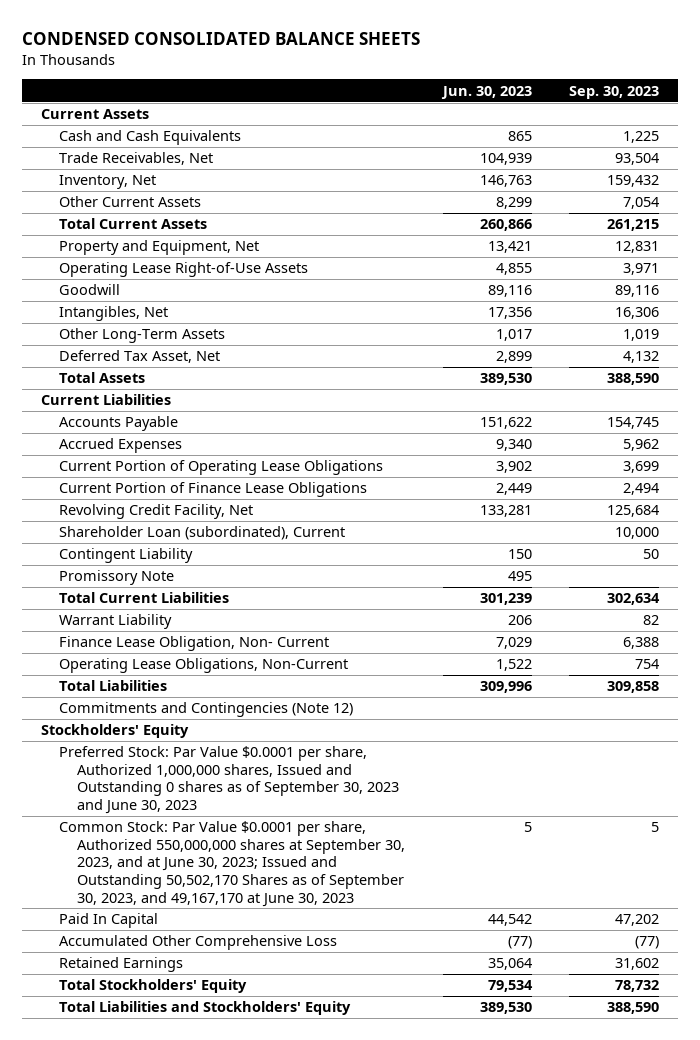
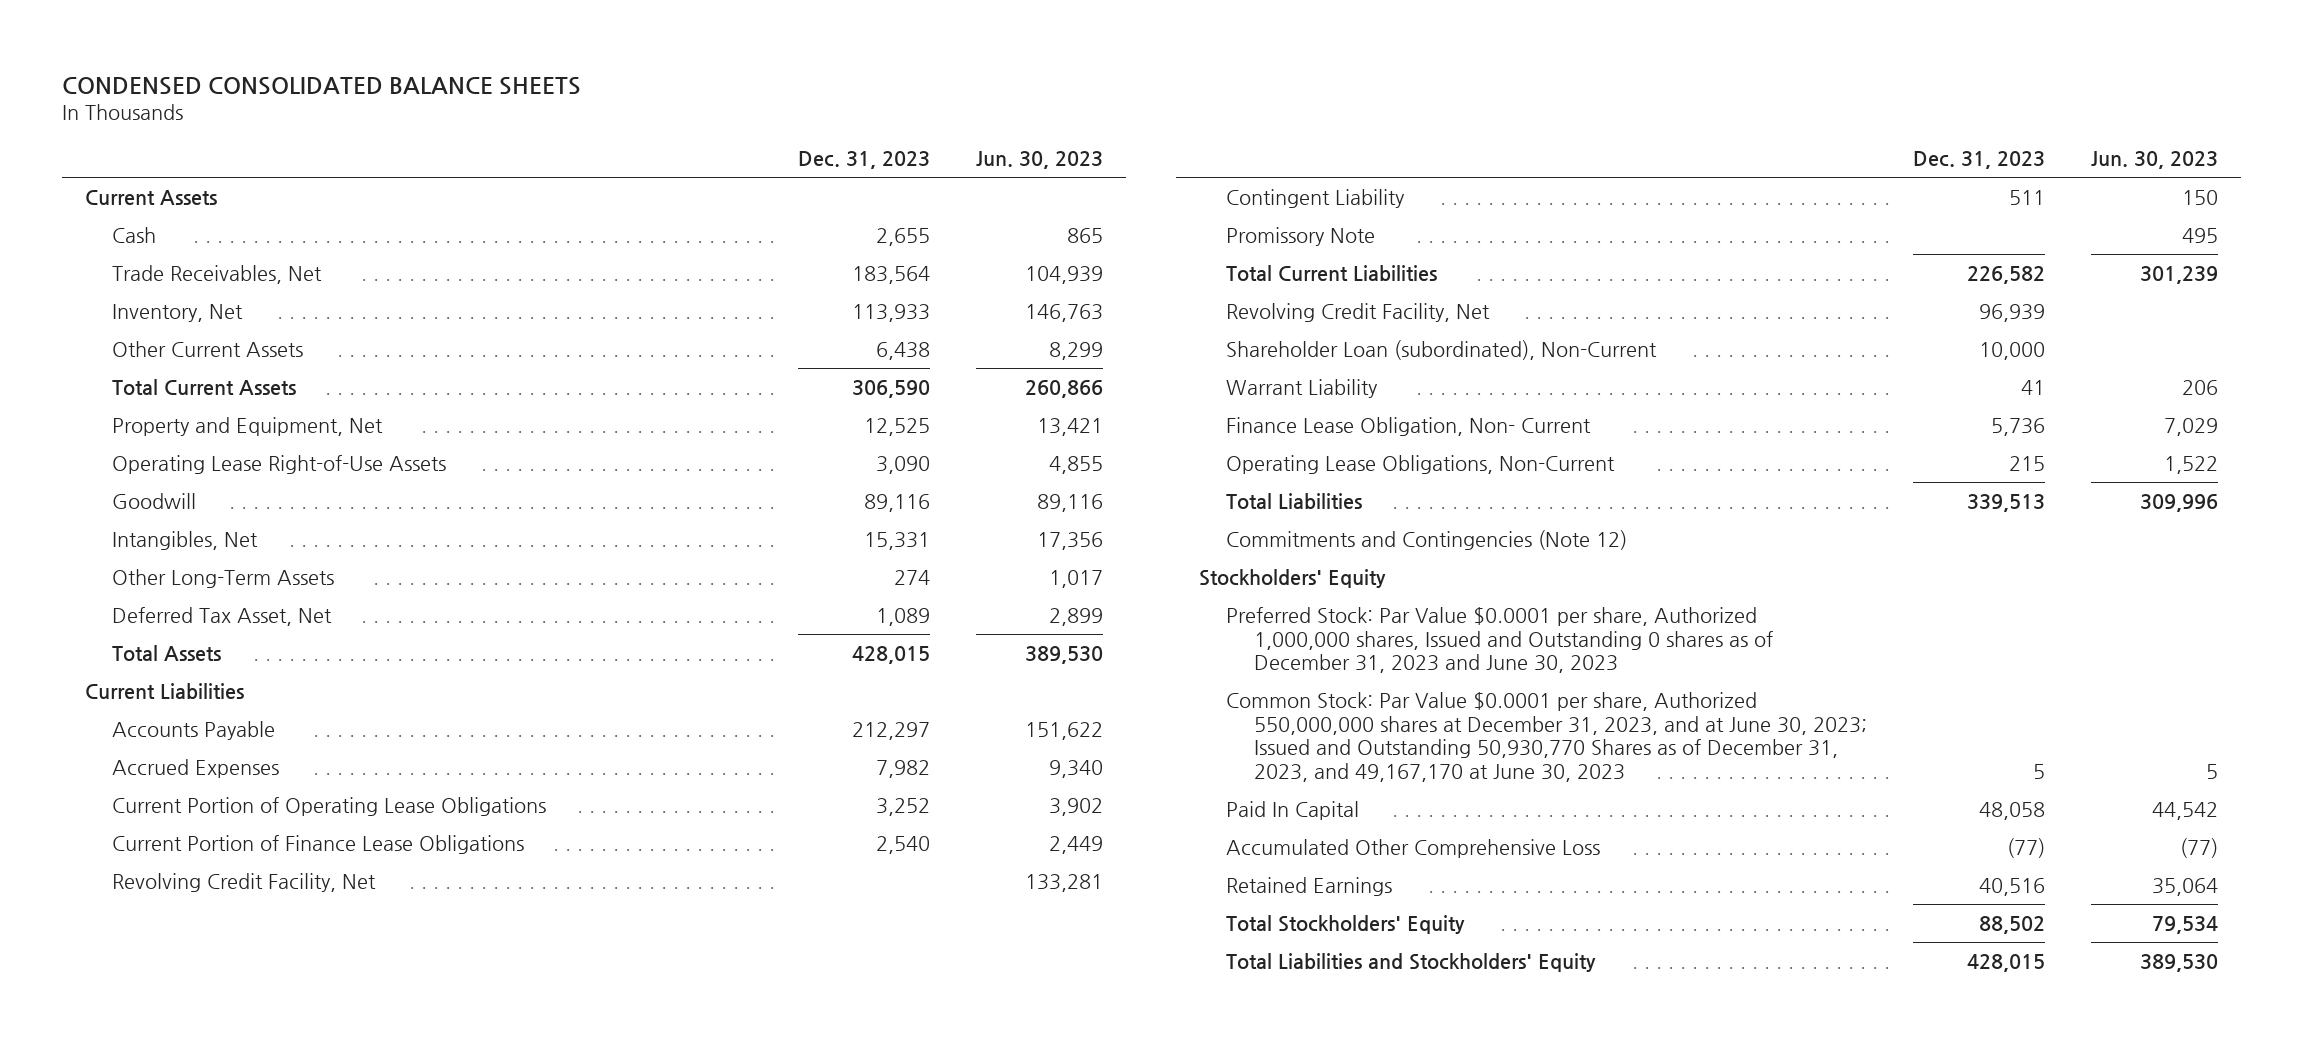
[569,85,660,99] Sep. 30, 2023 -> none
none -> [798,151,931,170] Dec. 31, 2023
[59,130,242,146] Cash and Cash Equivalents -> [111,226,156,243] Cash
[59,526,346,541] Shareholder Loan (subordinated), Current -> none
none -> [1226,302,1491,322] Revolving Credit Facility, Net
none -> [1226,339,1658,360] Shareholder Loan (subordinated), Non-Current
[59,746,400,815] Preferred Stock: Par Value $0.0001 per share, Authorized 1,000,000 shares, Issued and Outstanding 0 shares as of September 30, 2023 and June 30, 2023 -> [1226,606,1773,674] Preferred Stock: Par Value $0.0001 per share, Authorized 1,000,000 shares, Issued and Outstanding 0 shares as of December 31, 2023 and June 30, 2023
[59,821,406,907] Common Stock: Par Value $0.0001 per share, Authorized 550,000,000 shares at September 30, 2023, and at June 30, 2023; Issued and Outstanding 50,502,170 Shares as of September 30, 2023, and 49,167,170 at June 30, 2023 -> [1226,691,1867,783] Common Stock: Par Value $0.0001 per share, Authorized 550,000,000 shares at December 31, 2023, and at June 30, 2023; Issued and Outstanding 50,930,770 Shares as of December 31, 2023, and 49,167,170 at June 30, 2023

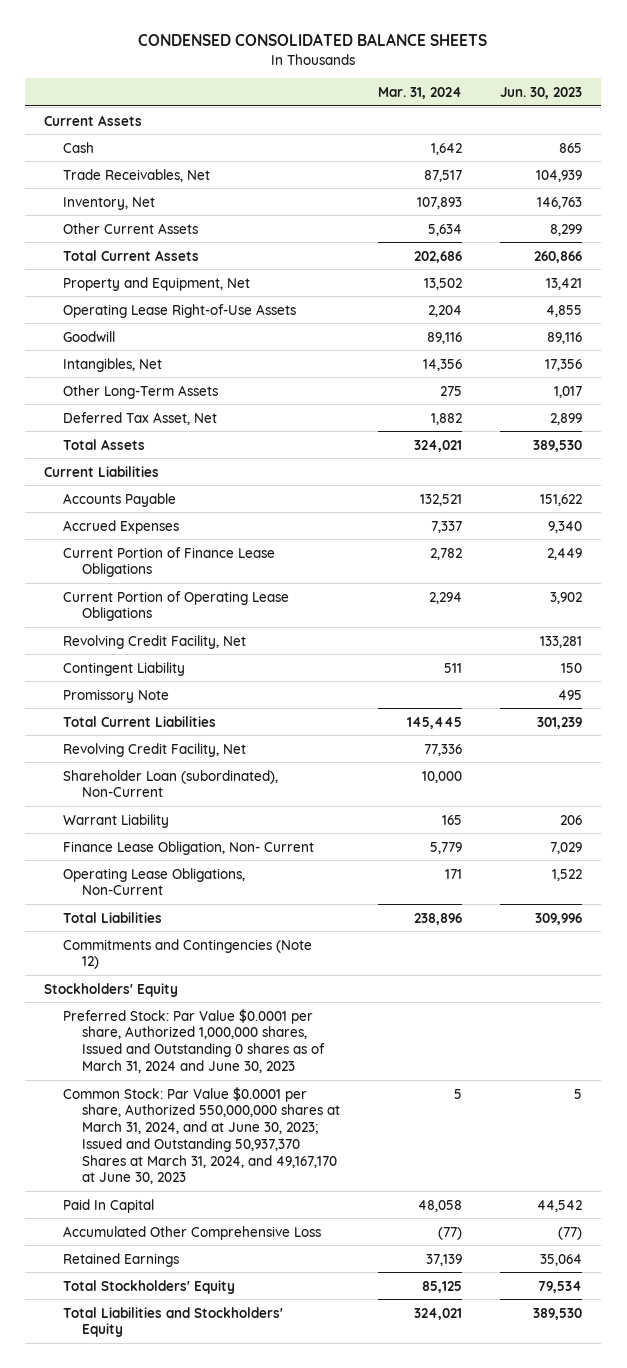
[798,151,931,170] Dec. 31, 2023 -> none
none -> [377,86,462,99] Mar. 31, 2024
[111,796,546,816] Current Portion of Operating Lease Obligations -> [63,590,290,622] Current Portion of Operating Lease Obligations
[1226,606,1773,674] Preferred Stock: Par Value $0.0001 per share, Authorized 1,000,000 shares, Issued and Outstanding 0 shares as of December 31, 2023 and June 30, 2023 -> [63,1008,325,1073] Preferred Stock: Par Value $0.0001 per share, Authorized 1,000,000 shares, Issued and Outstanding 0 shares as of March 31, 2024 and June 30, 2023
[1226,691,1867,783] Common Stock: Par Value $0.0001 per share, Authorized 550,000,000 shares at December 31, 2023, and at June 30, 2023; Issued and Outstanding 50,930,770 Shares as of December 31, 2023, and 49,167,170 at June 30, 2023 -> [63,1086,340,1185] Common Stock: Par Value $0.0001 per share, Authorized 550,000,000 shares at March 31, 2024, and at June 30, 2023; Issued and Outstanding 50,937,370 Shares at March 31, 2024, and 49,167,170 at June 30, 2023

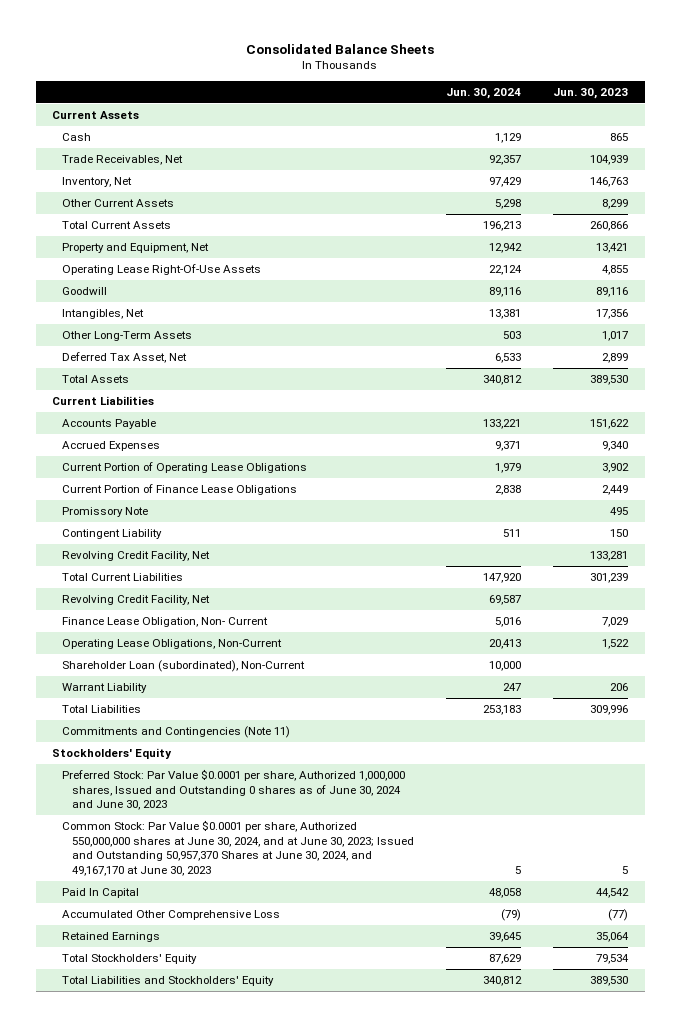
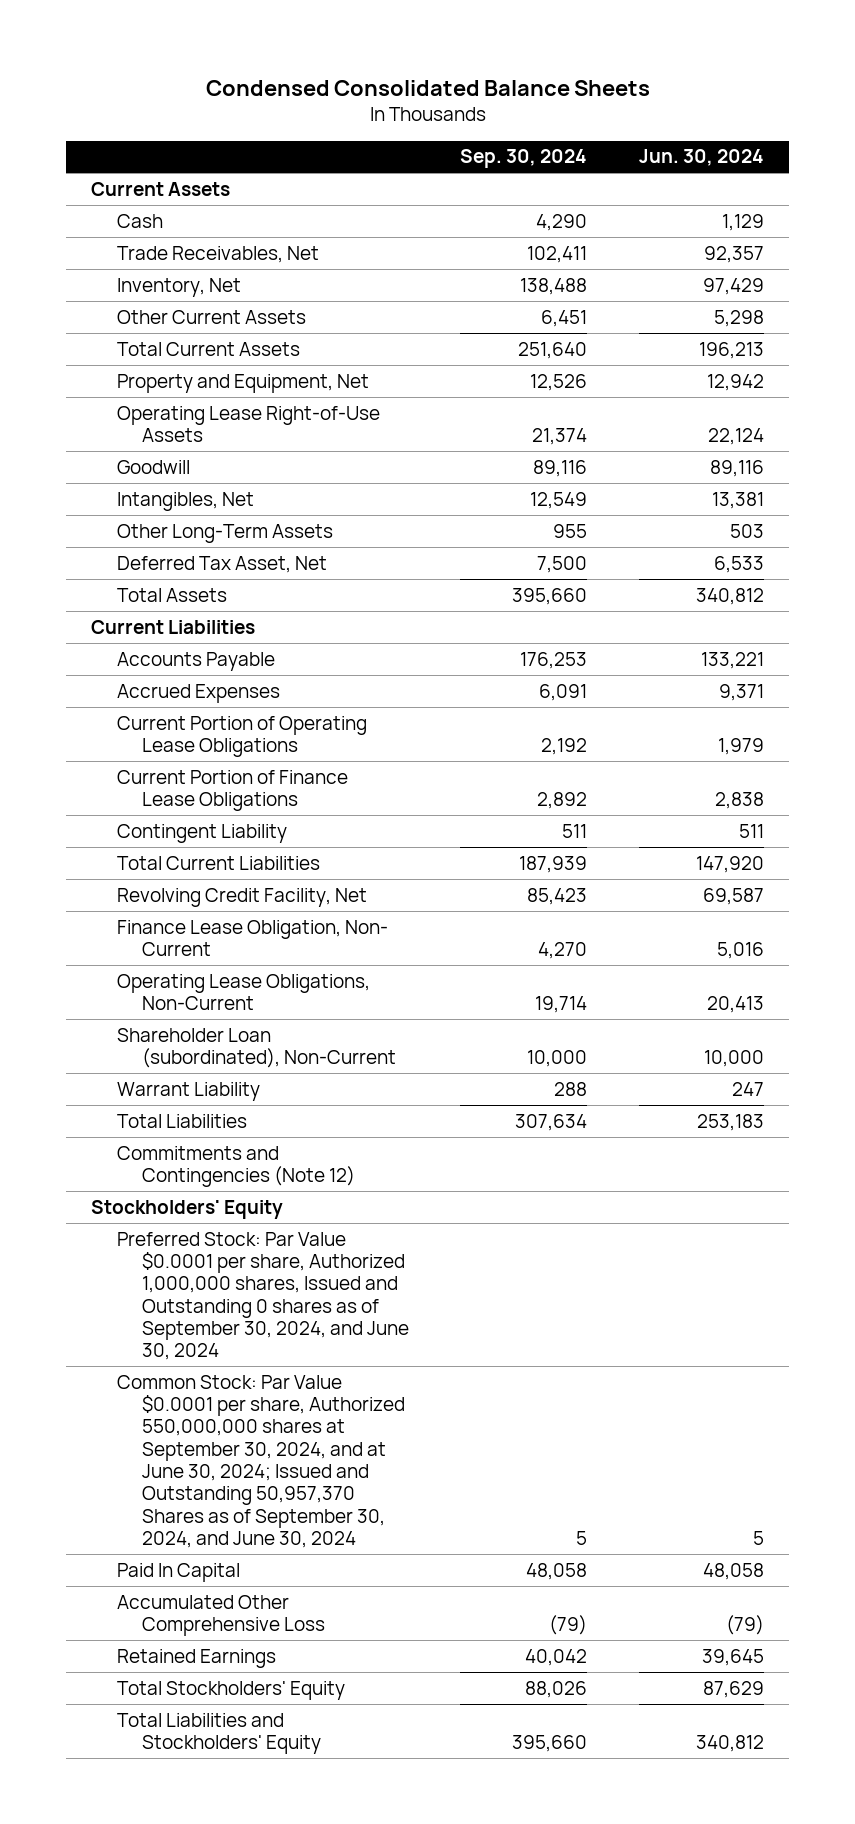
[246,43,435,54] Consolidated Balance Sheets -> [205,79,650,96] Condensed Consolidated Balance Sheets
[553,88,629,100] Jun. 30, 2023 -> none
none -> [460,149,588,169] Sep. 30, 2024
[61,264,261,276] Operating Lease Right-Of-Use Assets -> [116,405,380,443] Operating Lease Right-of-Use Assets
[61,507,148,518] Promissory Note -> none
[61,551,210,562] Revolving Credit Facility, Net -> none
[61,726,290,739] Commitments and Contingencies (Note 11) -> [116,1145,356,1188] Commitments and Contingencies (Note 12)
[61,769,405,811] Preferred Stock: Par Value $0.0001 per share, Authorized 1,000,000 shares, Issued and Outstanding 0 shares as of June 30, 2024 and June 30, 2023 -> [116,1231,410,1361] Preferred Stock: Par Value $0.0001 per share, Authorized 1,000,000 shares, Issued and Outstanding 0 shares as of September 30, 2024, and June 30, 2024
[61,820,414,876] Common Stock: Par Value $0.0001 per share, Authorized 550,000,000 shares at June 30, 2024, and at June 30, 2023; Issued and Outstanding 50,957,370 Shares at June 30, 2024, and 49,167,170 at June 30, 2023 -> [116,1374,406,1548] Common Stock: Par Value $0.0001 per share, Authorized 550,000,000 shares at September 30, 2024, and at June 30, 2024; Issued and Outstanding 50,957,370 Shares as of September 30, 2024, and June 30, 2024

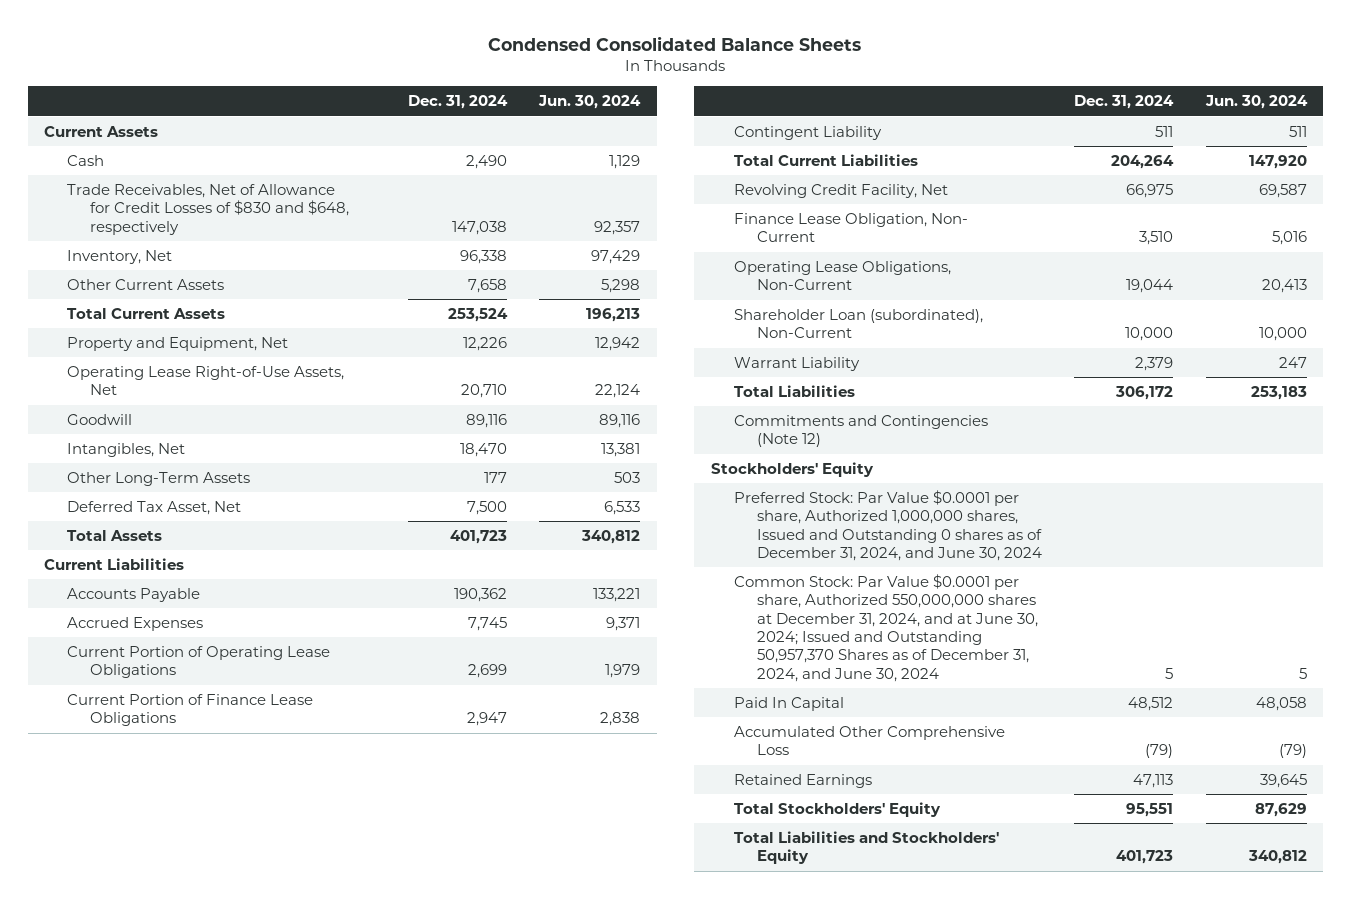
[460,149,588,169] Sep. 30, 2024 -> none
none -> [407,95,508,110] Dec. 31, 2024
[116,245,319,263] Trade Receivables, Net -> [67,183,350,235] Trade Receivables, Net of Allowance for Credit Losses of $830 and $648, respectively
[116,405,380,443] Operating Lease Right-of-Use Assets -> [67,365,345,396] Operating Lease Right-of-Use Assets, Net
[116,1231,410,1361] Preferred Stock: Par Value $0.0001 per share, Authorized 1,000,000 shares, Issued and Outstanding 0 shares as of September 30, 2024, and June 30, 2024 -> [733,489,1042,561] Preferred Stock: Par Value $0.0001 per share, Authorized 1,000,000 shares, Issued and Outstanding 0 shares as of December 31, 2024, and June 30, 2024
[116,1374,406,1548] Common Stock: Par Value $0.0001 per share, Authorized 550,000,000 shares at September 30, 2024, and at June 30, 2024; Issued and Outstanding 50,957,370 Shares as of September 30, 2024, and June 30, 2024 -> [733,573,1038,682] Common Stock: Par Value $0.0001 per share, Authorized 550,000,000 shares at December 31, 2024, and at June 30, 2024; Issued and Outstanding 50,957,370 Shares as of December 31, 2024, and June 30, 2024

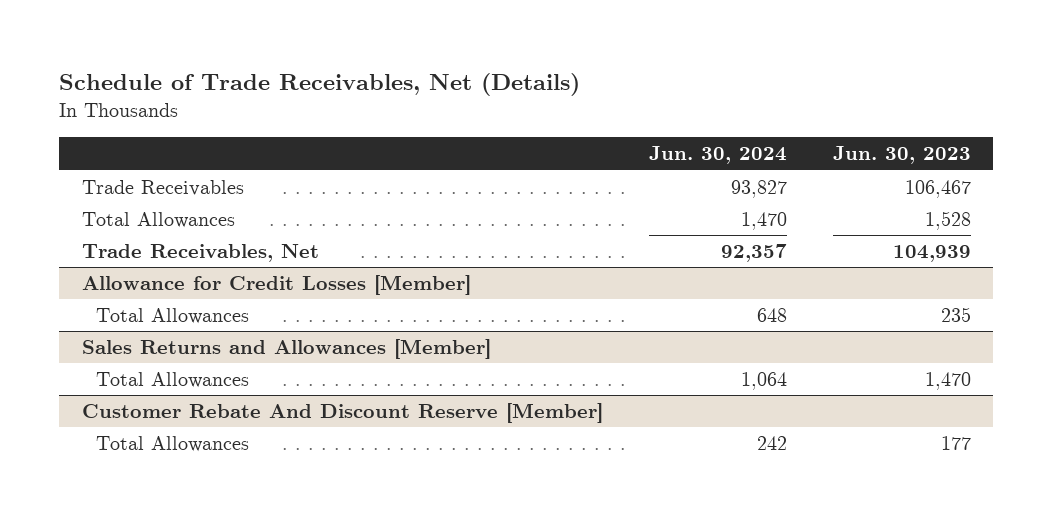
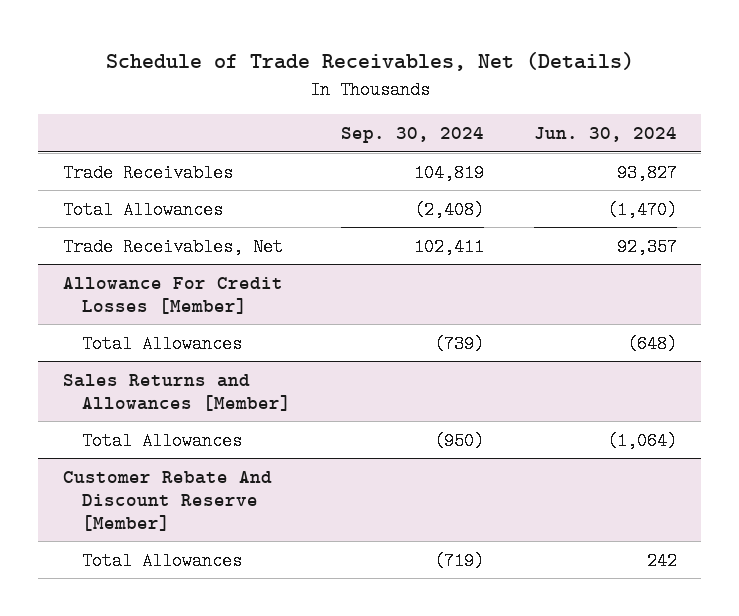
[832,146,971,165] Jun. 30, 2023 -> none
none -> [340,127,484,144] Sep. 30, 2024
[740,212,787,231] 1,470 -> [606,200,677,219] (1,470)
[82,275,472,296] Allowance for Credit Losses [Member] -> [62,276,283,314] Allowance For Credit Losses [Member]
[756,308,787,323] 648 -> [626,334,677,353] (648)
[740,372,787,391] 1,064 -> [606,431,677,450] (1,064)

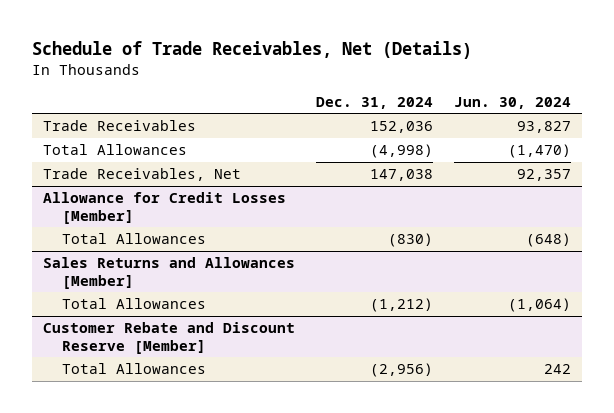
[340,127,484,144] Sep. 30, 2024 -> none
none -> [315,96,433,109] Dec. 31, 2024
[62,276,283,314] Allowance For Credit Losses [Member] -> [42,192,286,224] Allowance for Credit Losses [Member]
[62,470,272,531] Customer Rebate And Discount Reserve [Member] -> [42,322,295,354] Customer Rebate and Discount Reserve [Member]

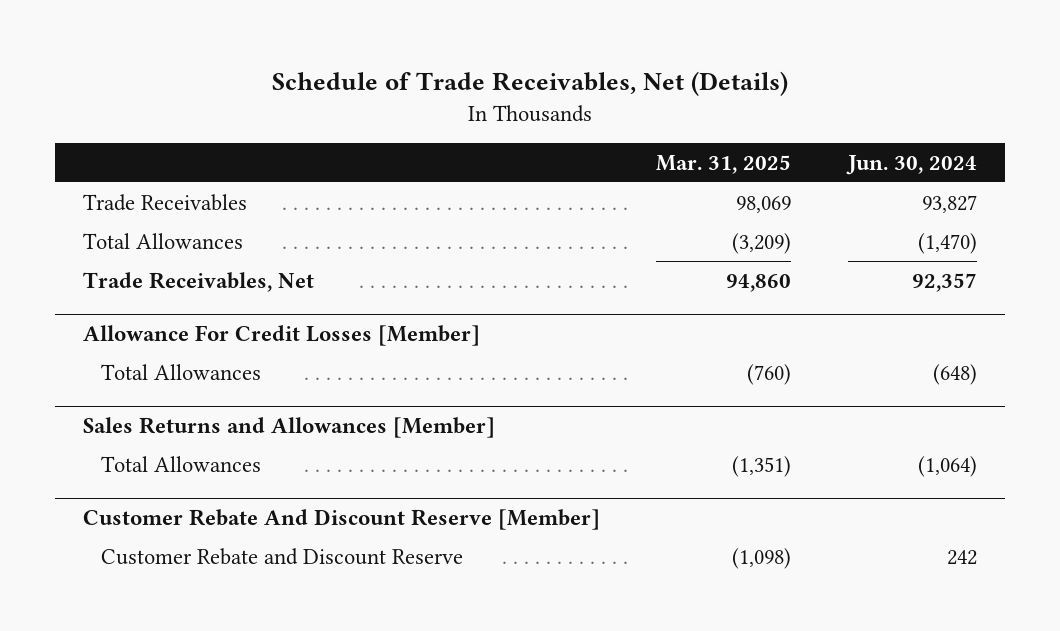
[315,96,433,109] Dec. 31, 2024 -> none
none -> [656,155,792,175] Mar. 31, 2025
[42,192,286,224] Allowance for Credit Losses [Member] -> [83,324,481,346] Allowance For Credit Losses [Member]
[42,322,295,354] Customer Rebate and Discount Reserve [Member] -> [83,508,601,530] Customer Rebate And Discount Reserve [Member]
[62,363,207,375] Total Allowances -> [100,547,463,565] Customer Rebate and Discount Reserve

